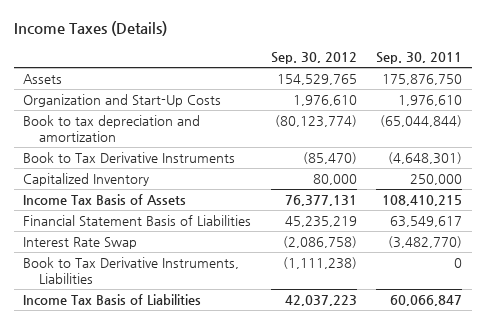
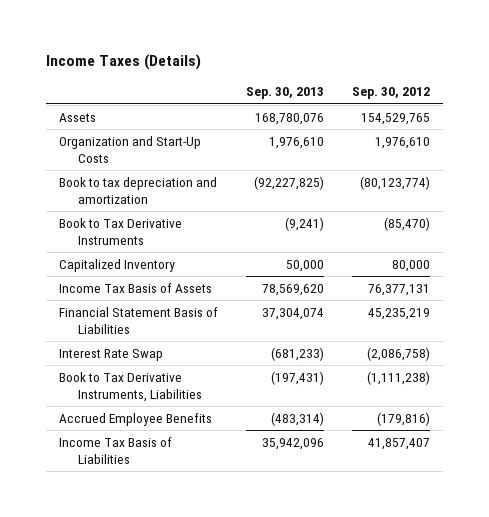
[376,52,463,65] Sep. 30, 2011 -> none
none -> [246,87,325,100] Sep. 30, 2013
none -> [59,412,213,426] Accrued Employee Benefits
[284,295,357,307] 42,037,223 -> [367,437,430,450] 41,857,407

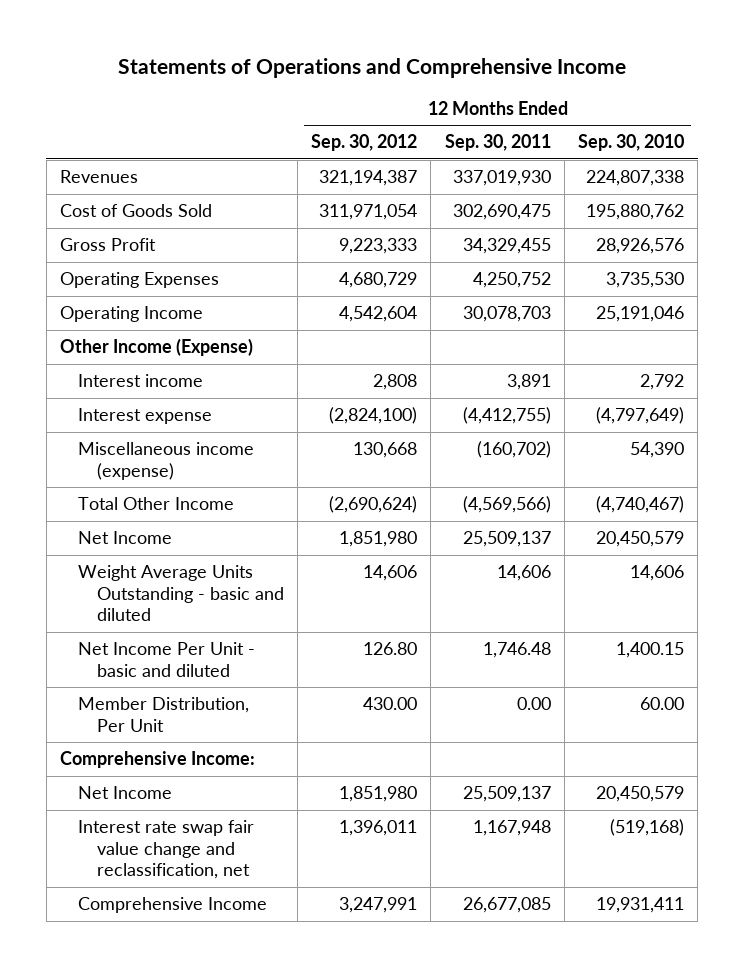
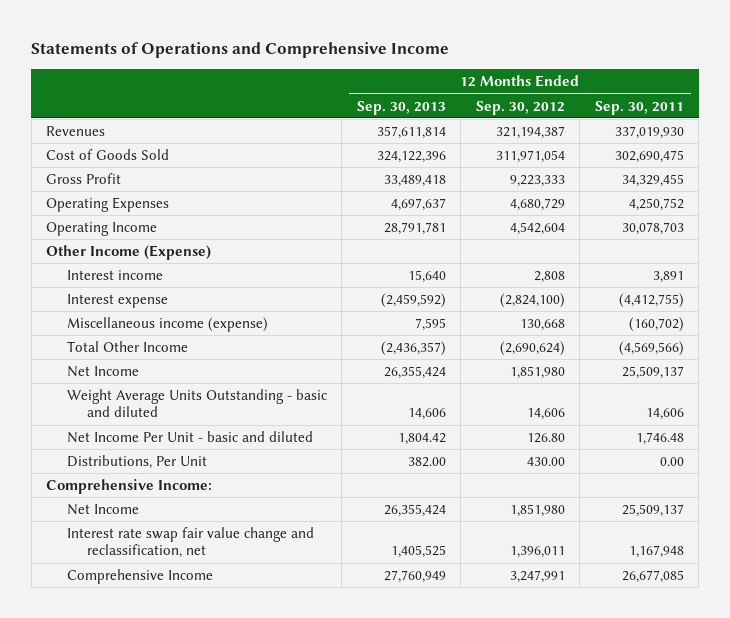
[578,134,685,152] Sep. 30, 2010 -> none
none -> [356,100,446,115] Sep. 30, 2013
[78,697,250,732] Member Distribution, Per Unit -> [66,455,207,470] Distributions, Per Unit

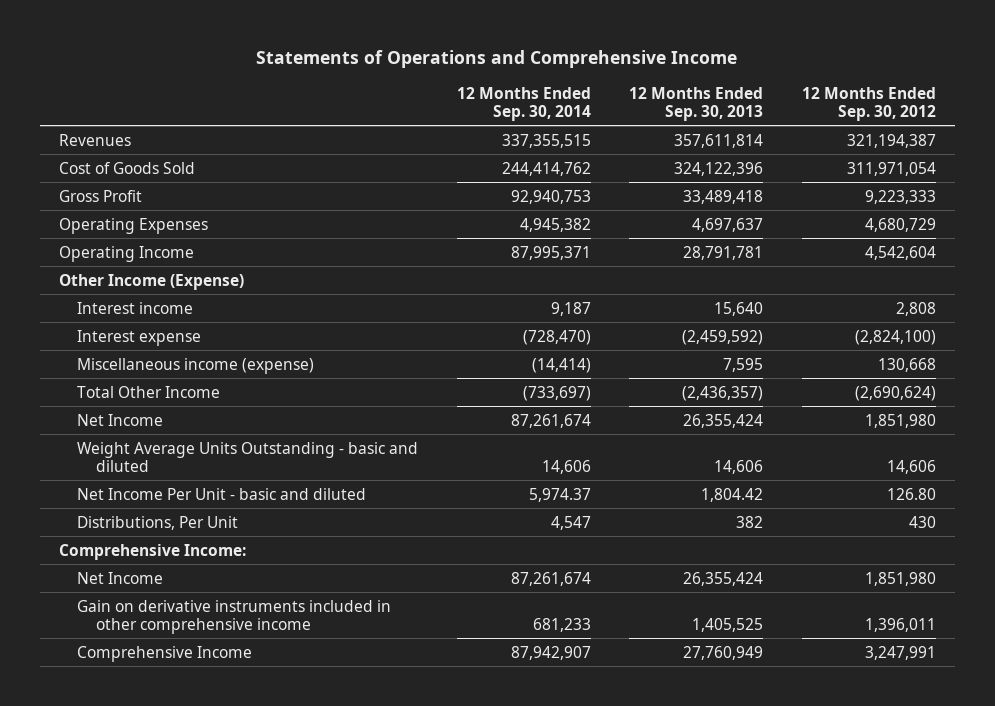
[594,100,684,115] Sep. 30, 2011 -> none
none -> [456,86,591,121] 12 Months Ended Sep. 30, 2014
[407,457,446,468] 382.00 -> [736,515,764,528] 382
[526,457,565,467] 430.00 -> [908,515,936,528] 430
[66,527,314,559] Interest rate swap fair value change and reclassification, net -> [77,599,392,634] Gain on derivative instruments included in other comprehensive income

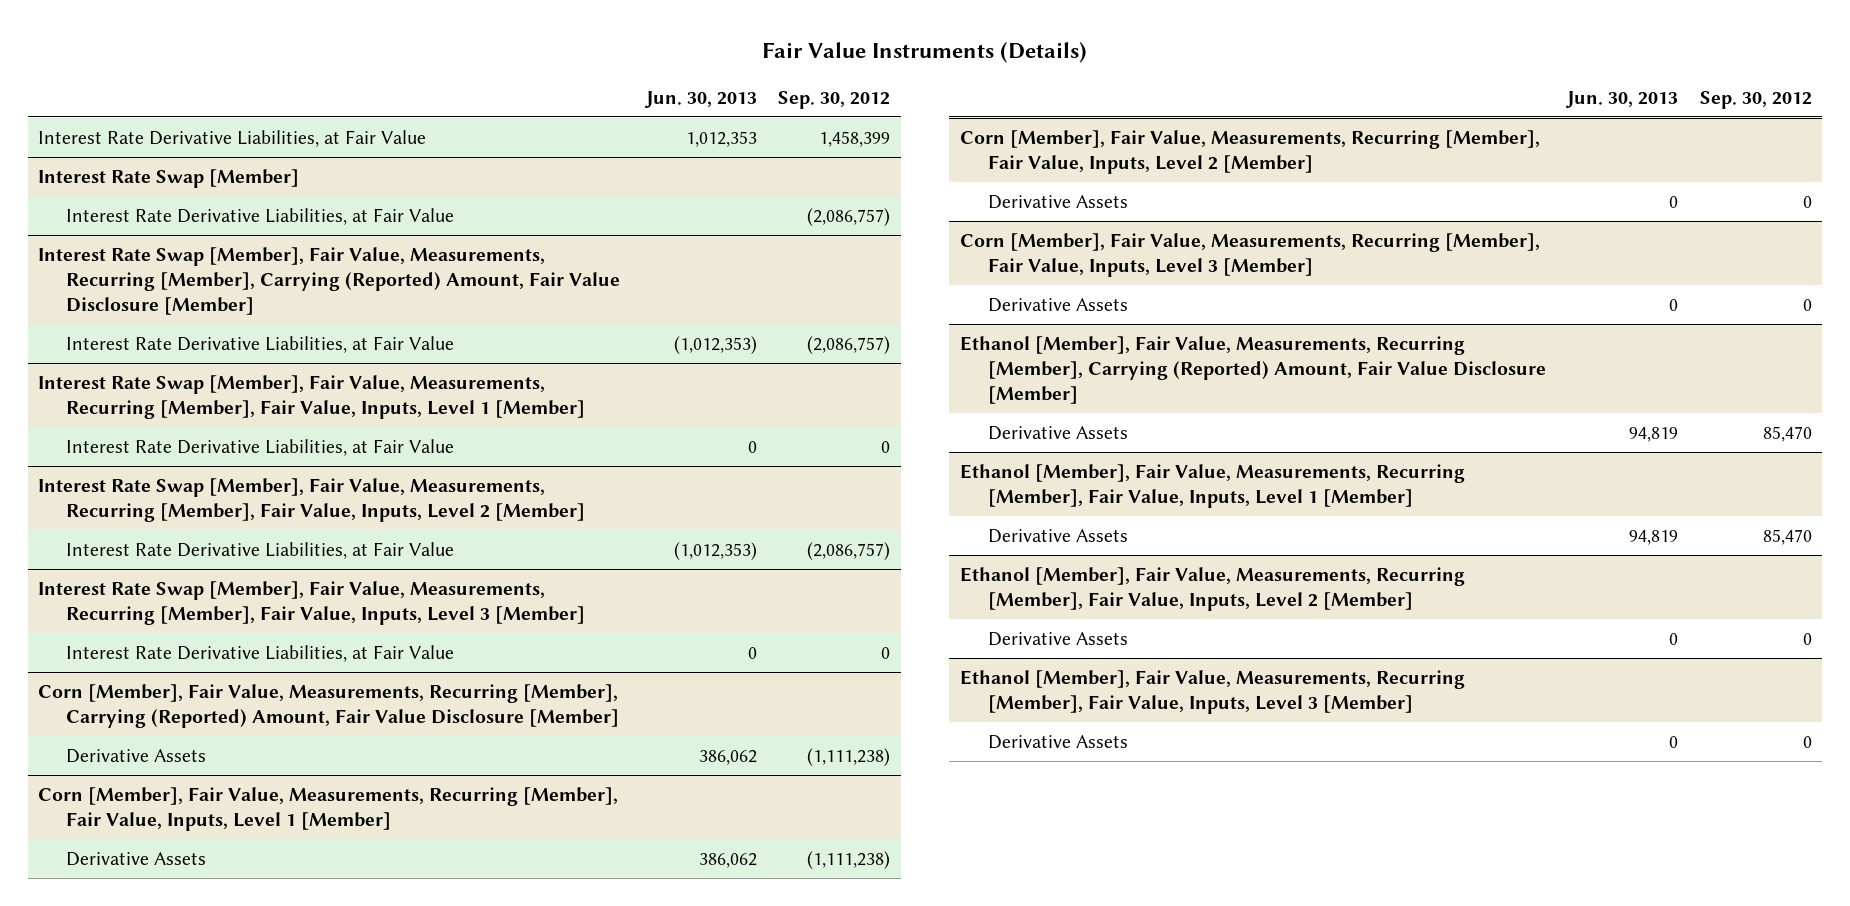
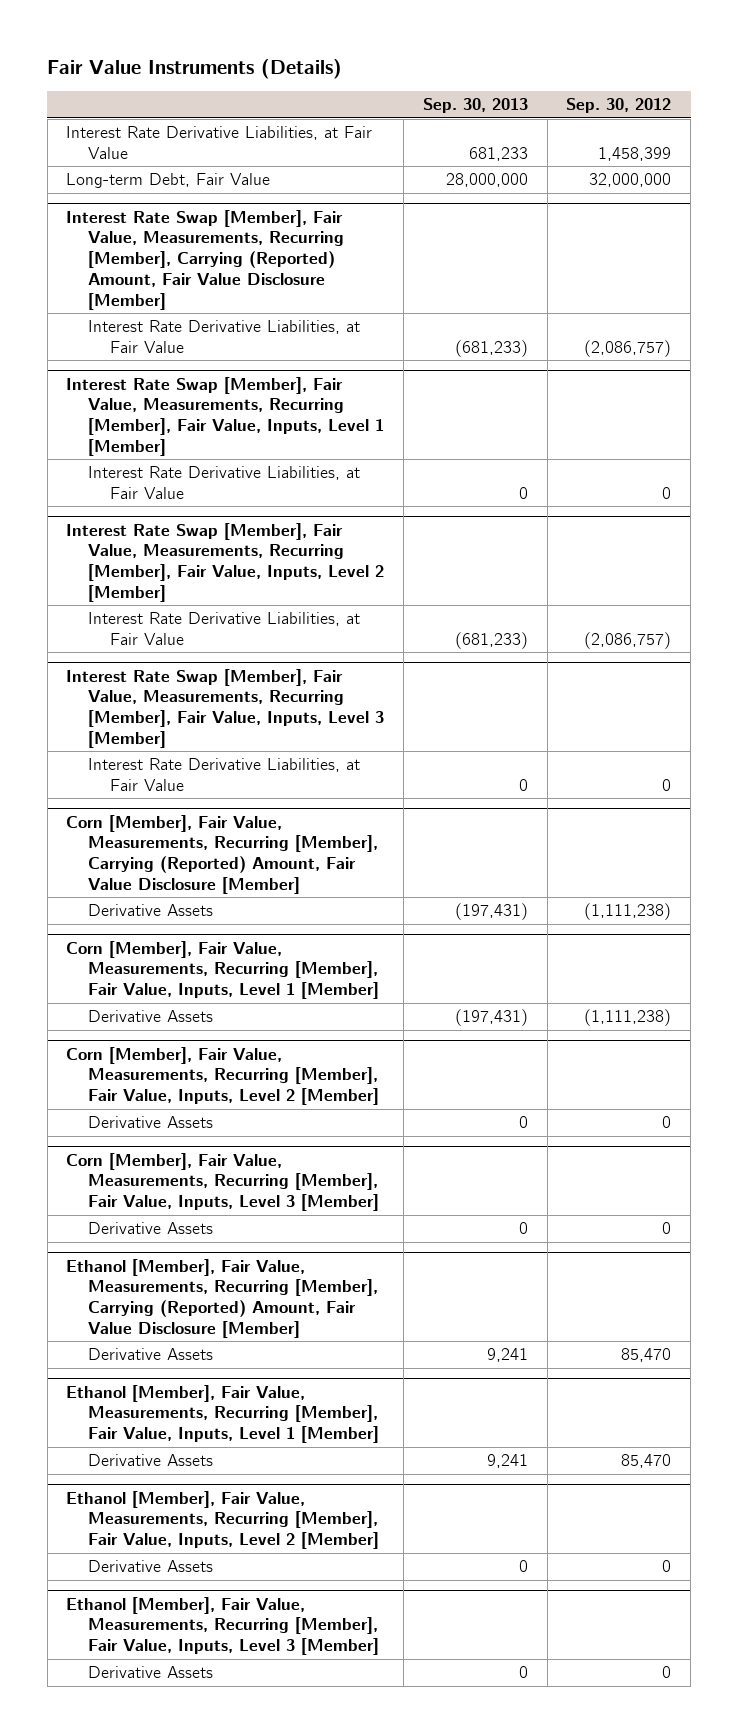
[644,90,757,108] Jun. 30, 2013 -> none
none -> [422,98,528,114] Sep. 30, 2013
[38,168,300,188] Interest Rate Swap [Member] -> none
[66,207,455,225] Interest Rate Derivative Liabilities, at Fair Value -> none
none -> [66,173,271,189] Long-term Debt, Fair Value

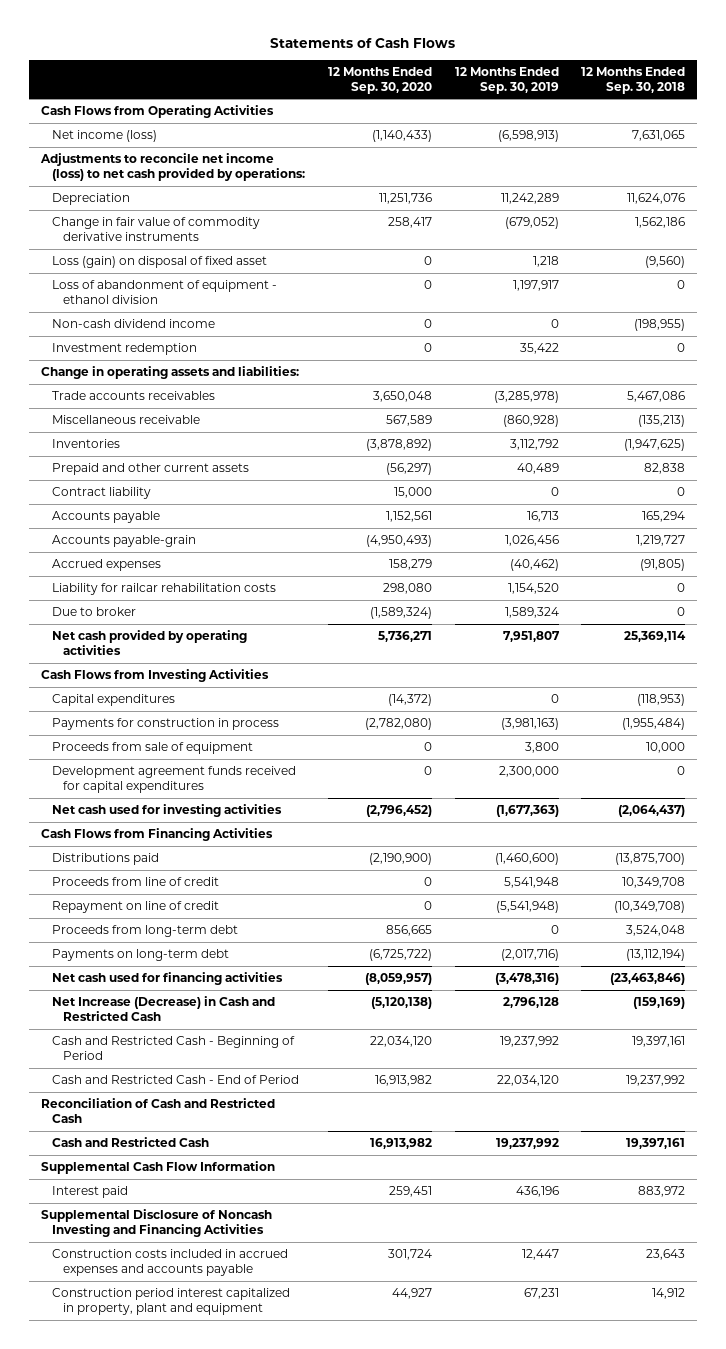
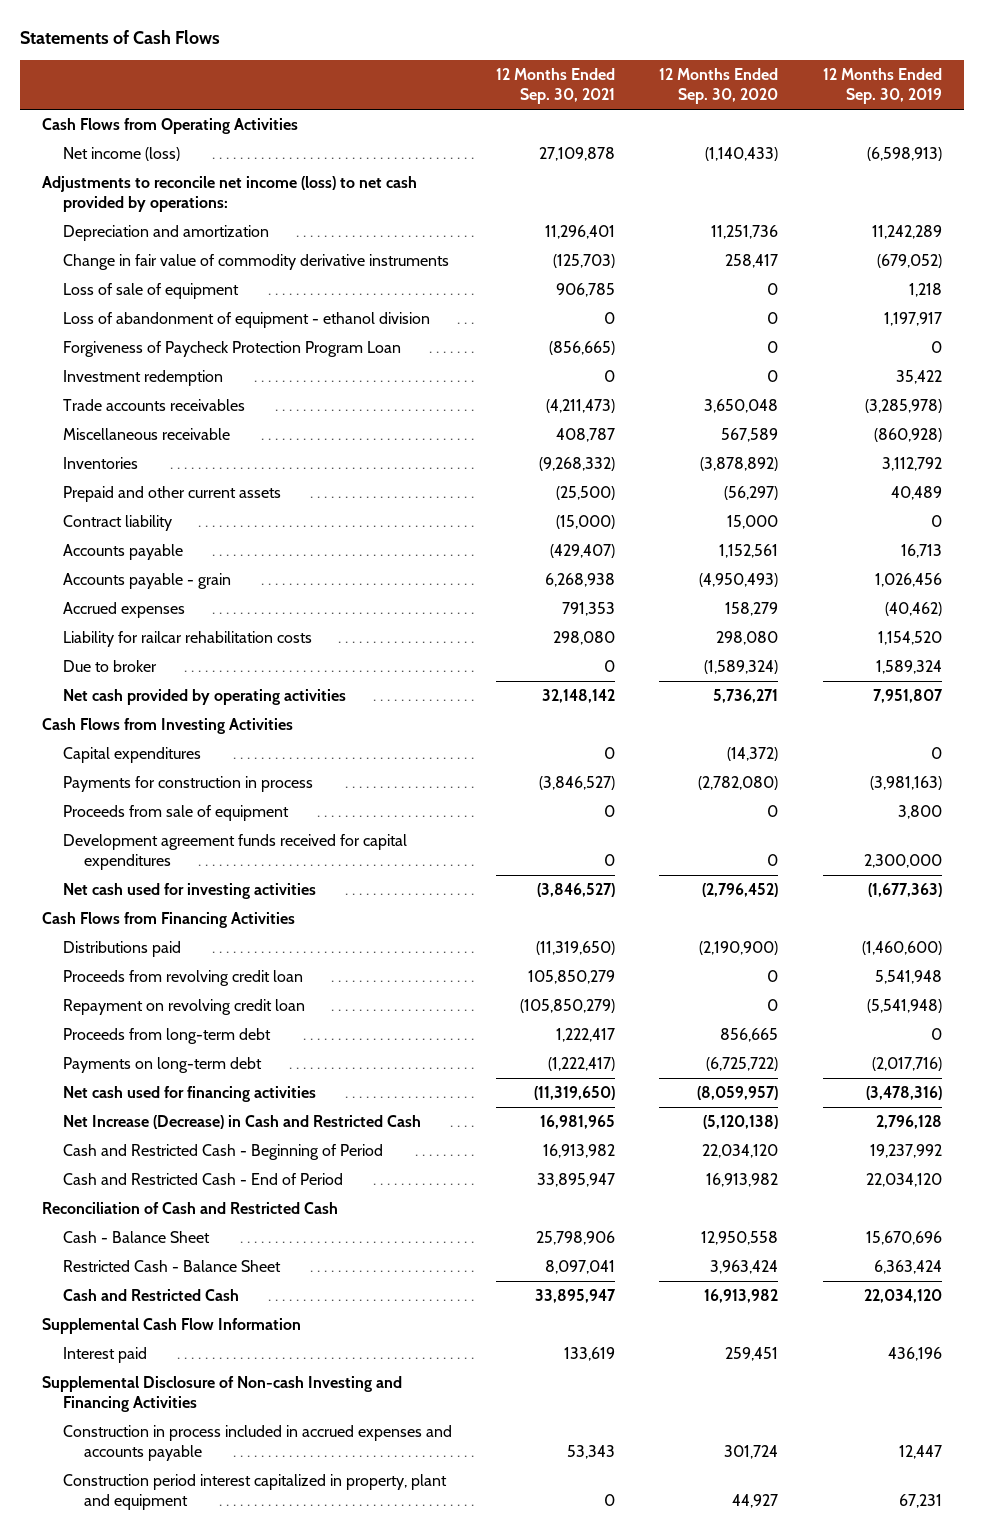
[581,66,686,94] 12 Months Ended Sep. 30, 2018 -> none
none -> [496,68,616,105] 12 Months Ended Sep. 30, 2021
[51,193,130,206] Depreciation -> [62,225,269,242] Depreciation and amortization
[51,256,267,269] Loss (gain) on disposal of fixed asset -> [62,283,239,300] Loss of sale of equipment
[51,319,215,329] Non-cash dividend income -> none
none -> [62,341,401,358] Forgiveness of Paycheck Protection Program Loan
[40,366,299,380] Change in operating assets and liabilities: -> none
[51,535,196,548] Accounts payable-grain -> [62,573,231,590] Accounts payable - grain
[51,877,219,887] Proceeds from line of credit -> [62,970,303,987] Proceeds from revolving credit loan
[51,901,219,914] Repayment on line of credit -> [62,999,305,1016] Repayment on revolving credit loan
none -> [62,1231,210,1244] Cash - Balance Sheet
none -> [62,1260,281,1273] Restricted Cash - Balance Sheet
[495,1138,559,1150] 19,237,992 -> [863,1289,942,1304] 22,034,120
[40,1209,272,1238] Supplemental Disclosure of Noncash Investing and Financing Activities -> [41,1376,402,1413] Supplemental Disclosure of Non-cash Investing and Financing Activities
[51,1249,288,1277] Construction costs included in accrued expenses and accounts payable -> [62,1425,452,1462] Construction in process included in accrued expenses and accounts payable

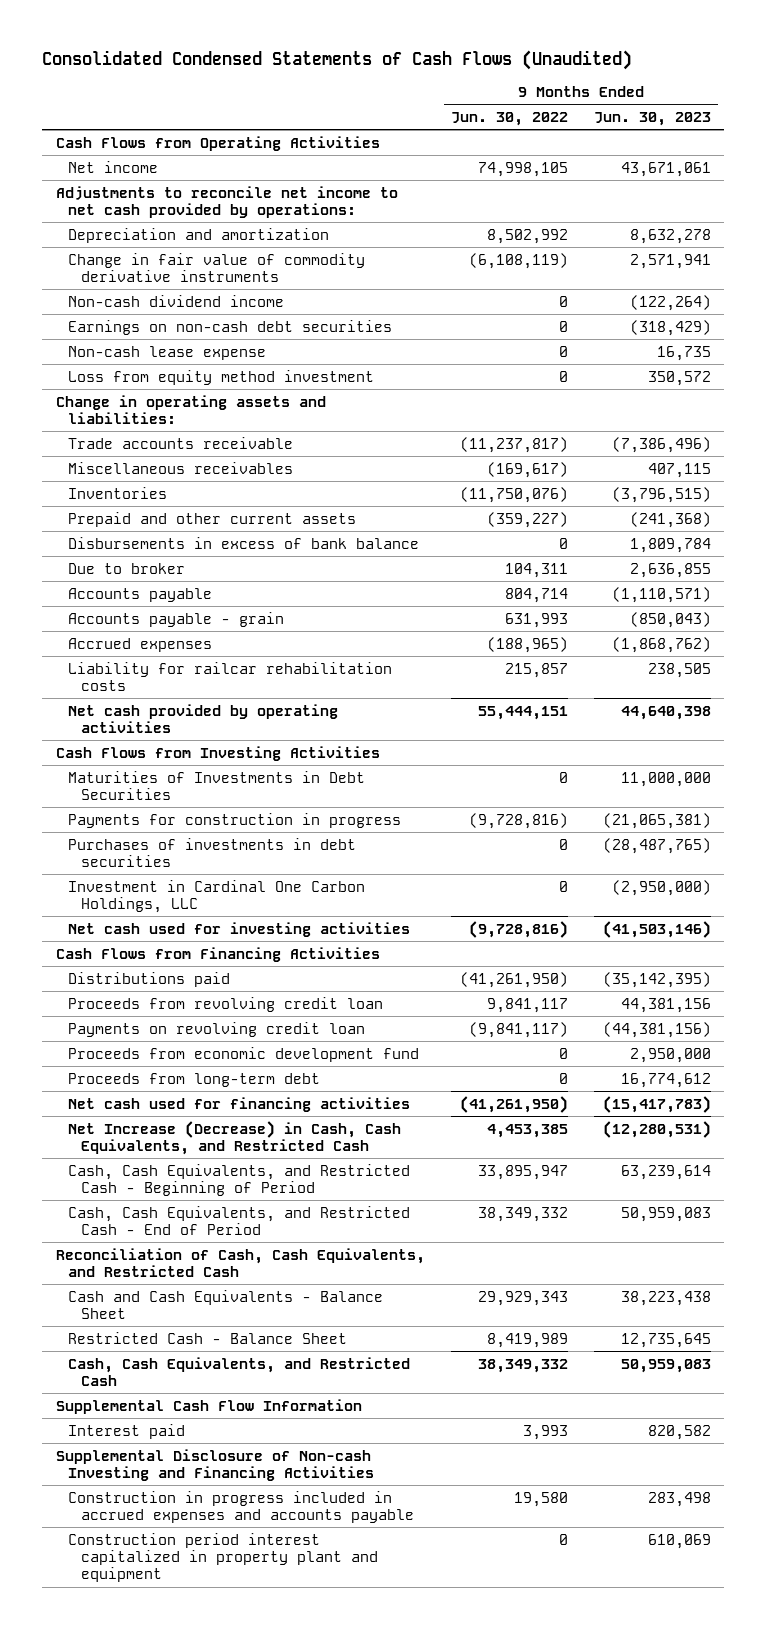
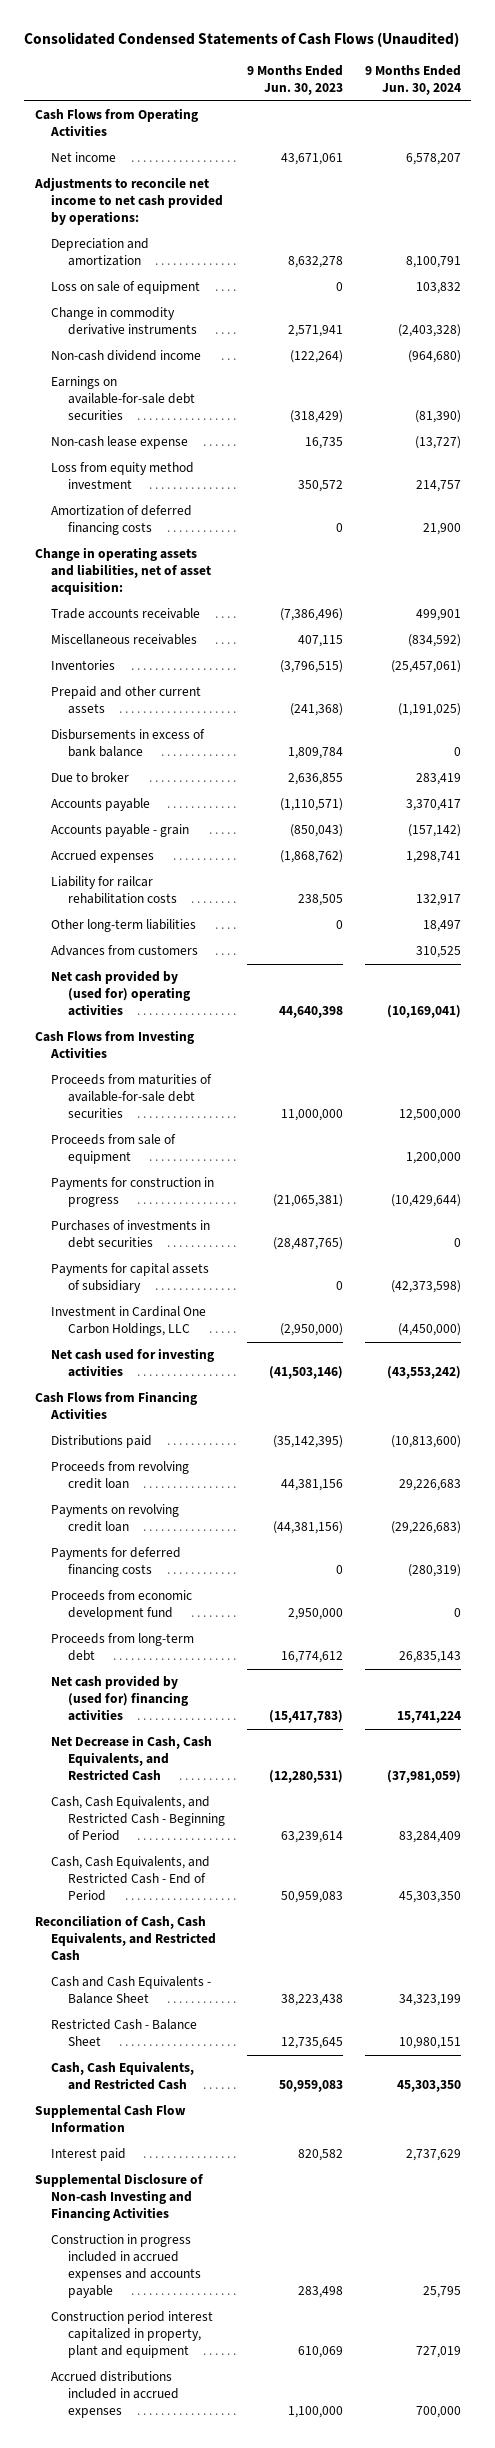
[450,111,568,126] Jun. 30, 2022 -> none
none -> [364,65,461,96] 9 Months Ended Jun. 30, 2024
none -> [51,281,201,295] Loss on sale of equipment
[68,252,366,282] Change in fair value of commodity derivative instruments -> [51,307,198,336] Change in commodity derivative instruments
[68,319,393,335] Earnings on non-cash debt securities -> [51,376,196,421] Earnings on available-for-sale debt securities
none -> [51,505,193,536] Amortization of deferred financing costs
[55,394,326,424] Change in operating assets and liabilities: -> [34,547,212,596] Change in operating assets and liabilities, net of asset acquisition:
none -> [51,919,197,933] Other long-term liabilities
none -> [51,945,199,957] Advances from customers
[68,703,339,733] Net cash provided by operating activities -> [51,970,191,1017] Net cash provided by (used for) operating activities
[68,770,366,800] Maturities of Investments in Debt Securities -> none
none -> [51,1074,213,1119] Proceeds from maturities of available-for-sale debt securities
none -> [51,1134,177,1165] Proceeds from sale of equipment
none -> [51,1263,210,1294] Payments for capital assets of subsidiary
none -> [51,1547,182,1578] Payments for deferred financing costs
[68,1096,411,1112] Net cash used for financing activities -> [51,1675,189,1722] Net cash provided by (used for) financing activities
[68,1120,402,1155] Net Increase (Decrease) in Cash, Cash Equivalents, and Restricted Cash -> [51,1735,213,1782] Net Decrease in Cash, Cash Equivalents, and Restricted Cash
[68,1532,378,1583] Construction period interest capitalized in property plant and equipment -> [51,2311,214,2359] Construction period interest capitalized in property, plant and equipment
none -> [51,2371,180,2419] Accrued distributions included in accrued expenses

